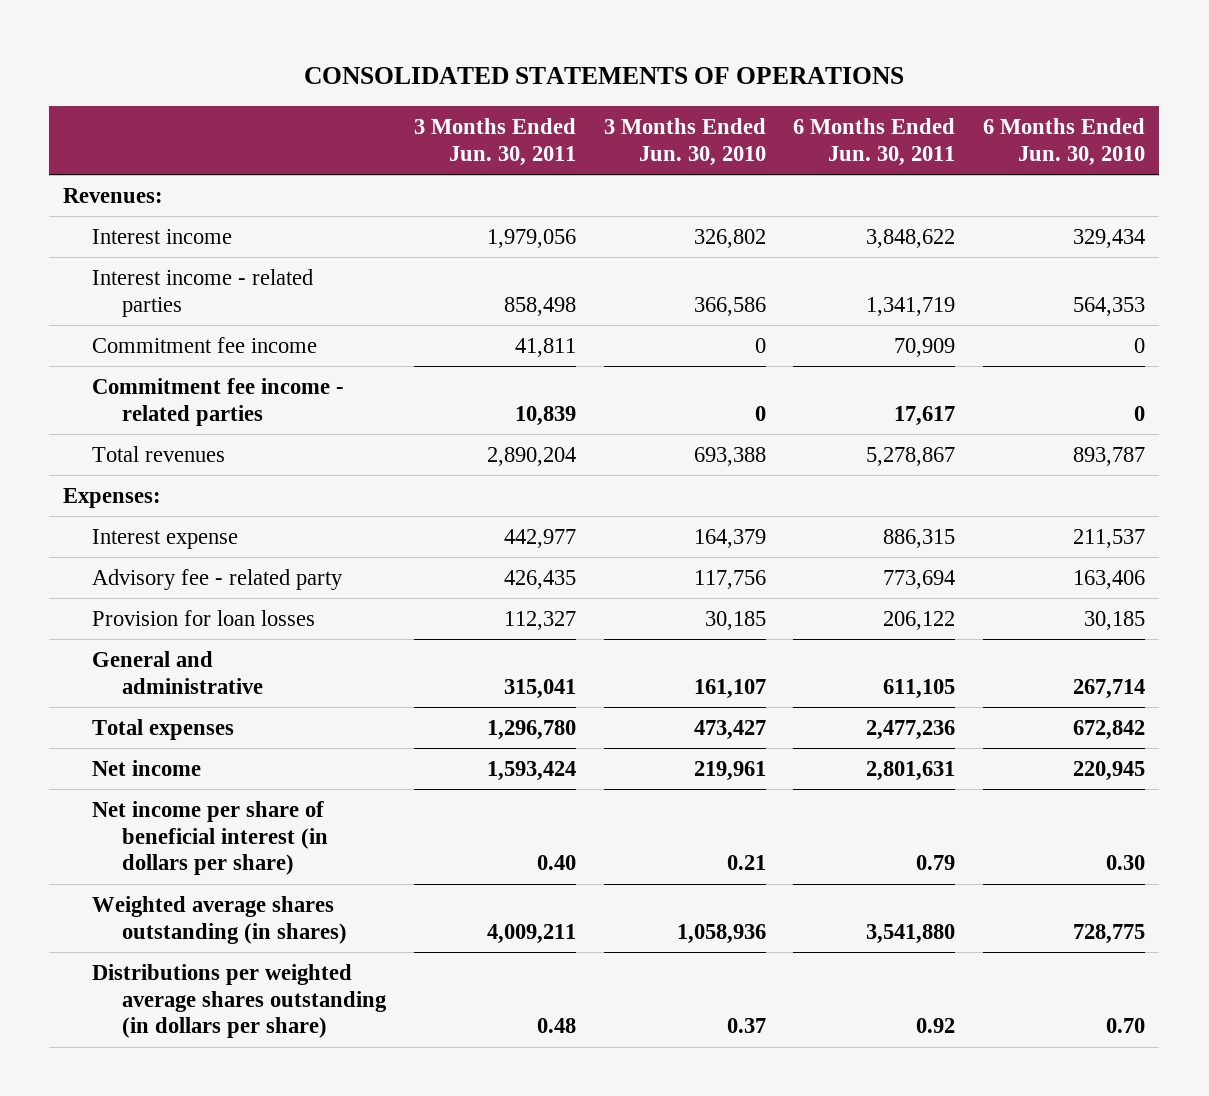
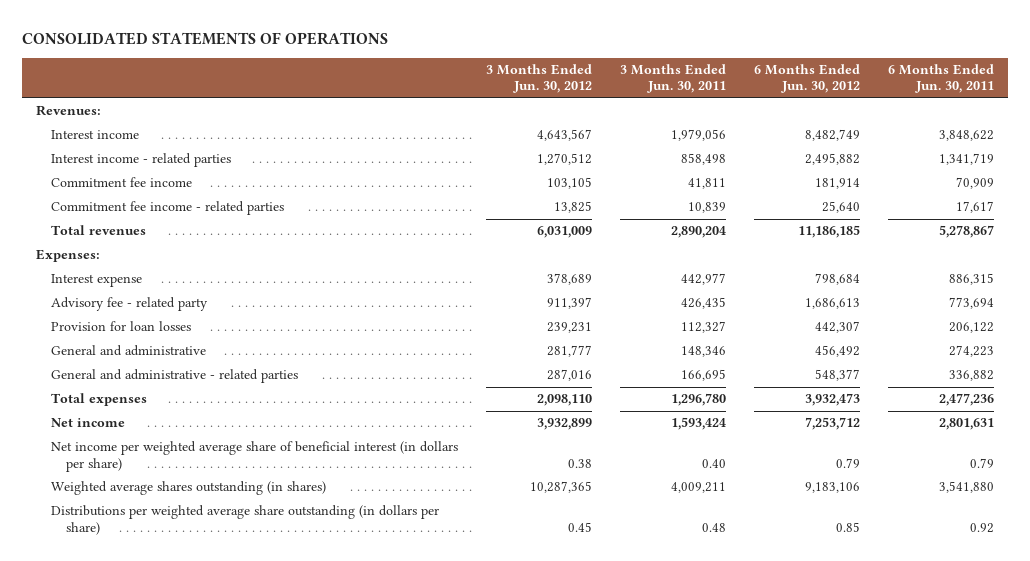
[603,117,766,166] 3 Months Ended Jun. 30, 2010 -> none
[983,117,1146,166] 6 Months Ended Jun. 30, 2010 -> none
none -> [486,64,593,94] 3 Months Ended Jun. 30, 2012
none -> [753,64,860,94] 6 Months Ended Jun. 30, 2012
[503,678,576,699] 315,041 -> [681,346,727,358] 148,346
[883,678,956,699] 611,105 -> [948,345,994,358] 274,223
none -> [51,369,299,384] General and administrative - related parties
[92,800,328,876] Net income per share of beneficial interest (in dollars per share) -> [51,441,459,472] Net income per weighted average share of beneficial interest (in dollars per share)
[92,963,387,1039] Distributions per weighted average shares outstanding (in dollars per share) -> [51,505,440,535] Distributions per weighted average share outstanding (in dollars per share)

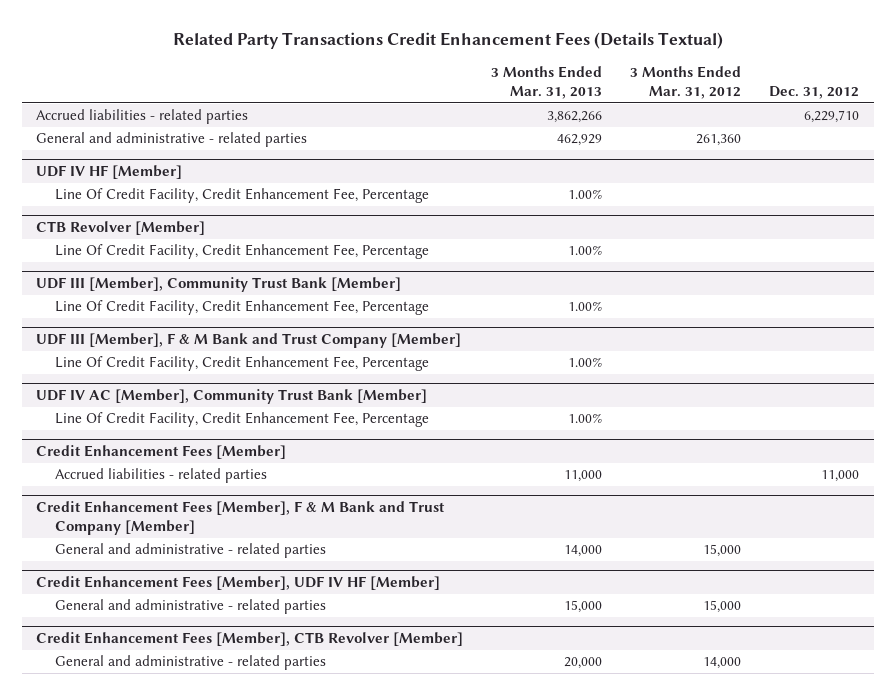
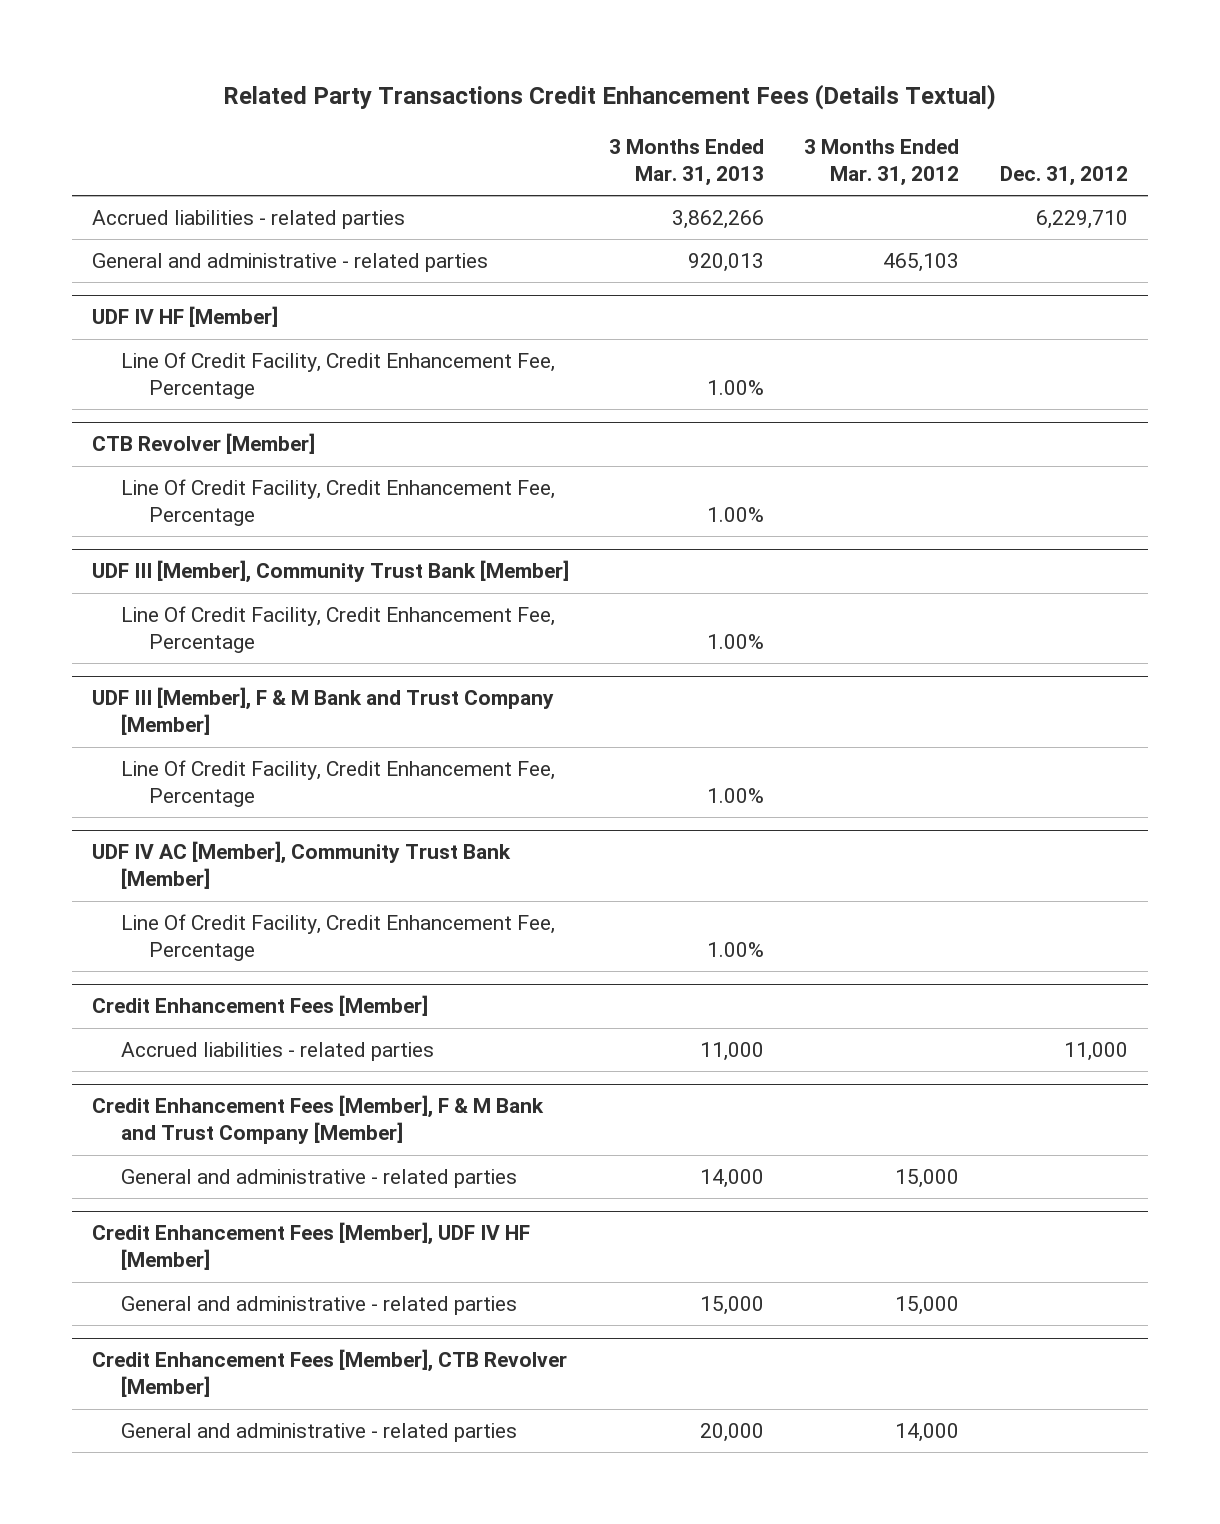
[556,134,602,147] 462,929 -> [688,252,765,272] 920,013
[696,134,742,147] 261,360 -> [883,252,960,272] 465,103

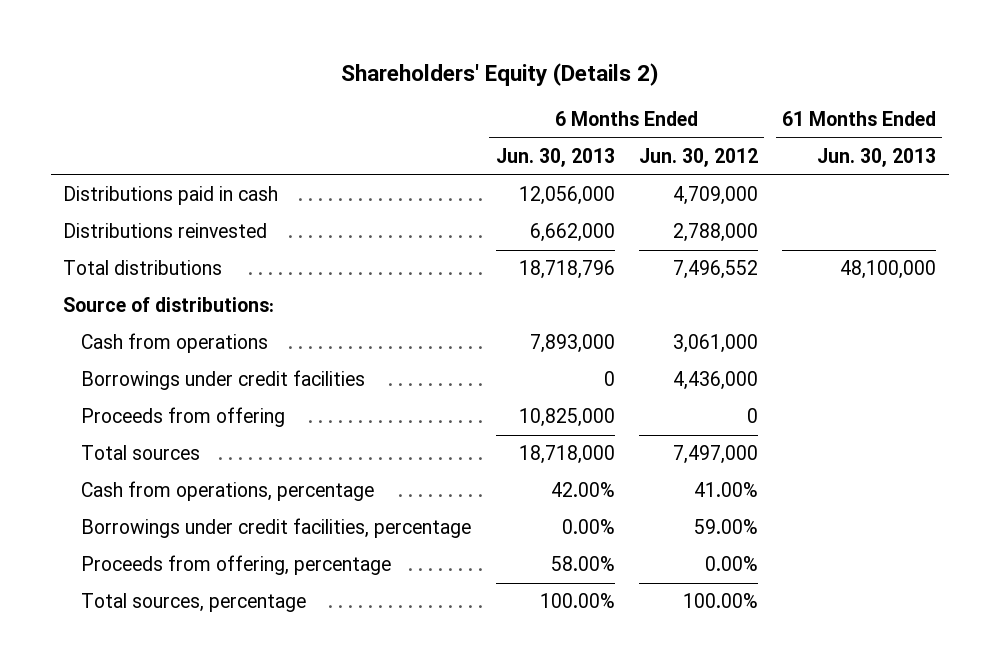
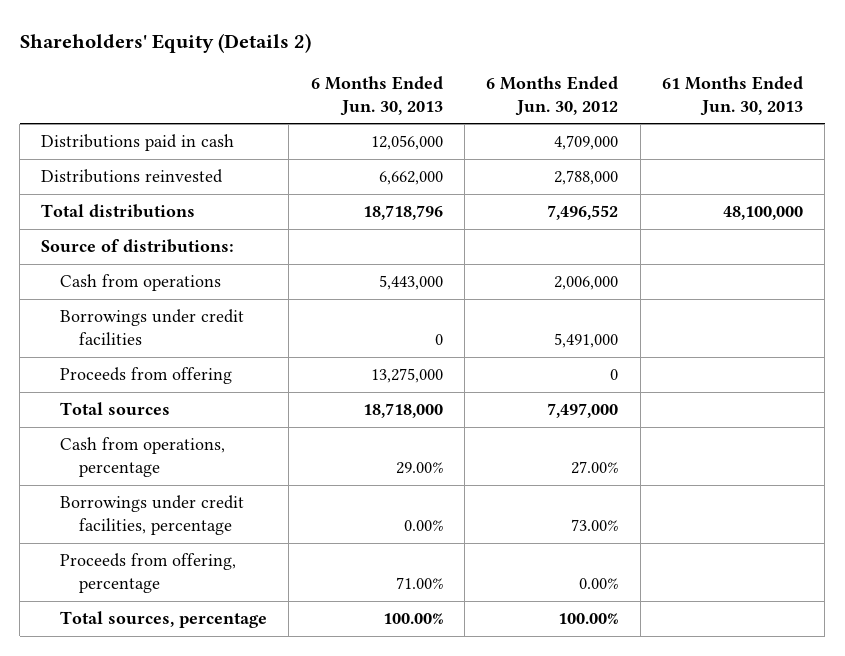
[529,334,615,354] 7,893,000 -> [378,275,443,291] 5,443,000
[672,334,758,354] 3,061,000 -> [554,276,619,291] 2,006,000
[672,371,758,391] 4,436,000 -> [554,333,619,349] 5,491,000
[518,408,615,428] 10,825,000 -> [370,368,443,384] 13,275,000
[550,482,615,498] 42.00% -> [395,462,443,475] 29.00%
[693,482,758,498] 41.00% -> [571,461,619,475] 27.00%
[693,519,758,535] 59.00% -> [571,519,619,532] 73.00%
[550,556,615,572] 58.00% -> [395,577,443,590] 71.00%

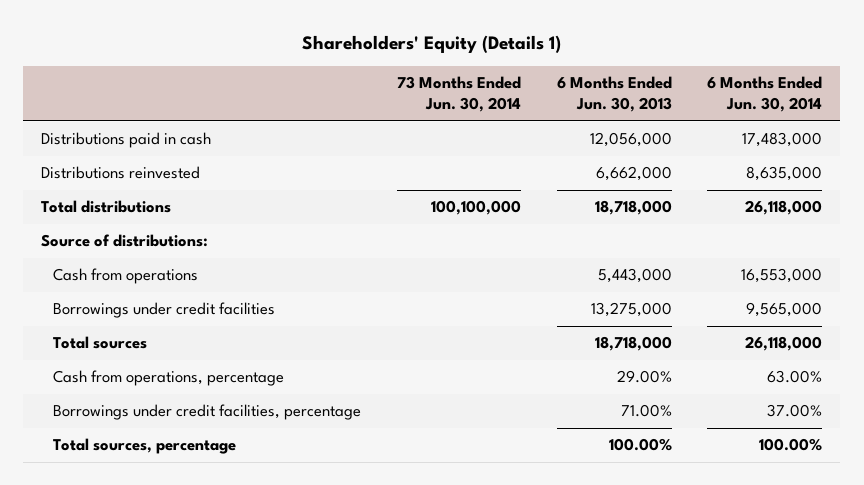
[19,32,311,53] Shareholders' Equity (Details 2) -> [301,35,561,54] Shareholders' Equity (Details 1)
[486,75,619,116] 6 Months Ended Jun. 30, 2012 -> none
[662,75,804,116] 61 Months Ended Jun. 30, 2013 -> none
none -> [397,76,522,113] 73 Months Ended Jun. 30, 2014
none -> [707,76,823,113] 6 Months Ended Jun. 30, 2014
[362,205,443,221] 18,718,796 -> [594,200,672,216] 18,718,000
[59,367,232,385] Proceeds from offering -> none
[434,334,443,346] 0 -> [590,302,672,318] 13,275,000
[59,553,236,594] Proceeds from offering, percentage -> none
[403,520,443,532] 0.00% -> [620,404,672,418] 71.00%

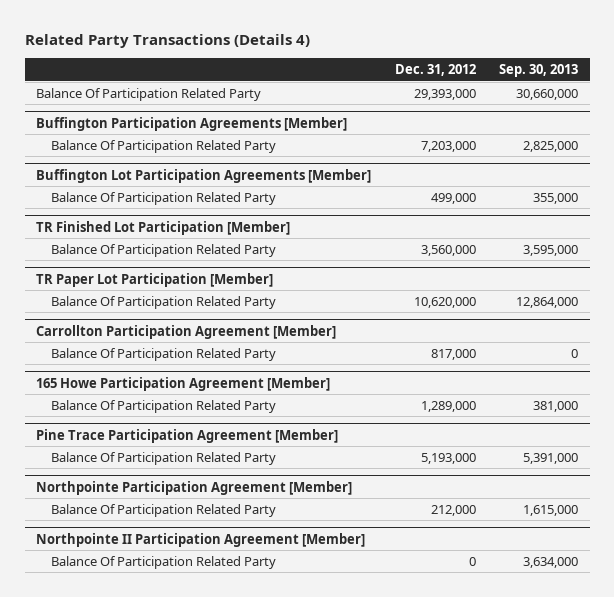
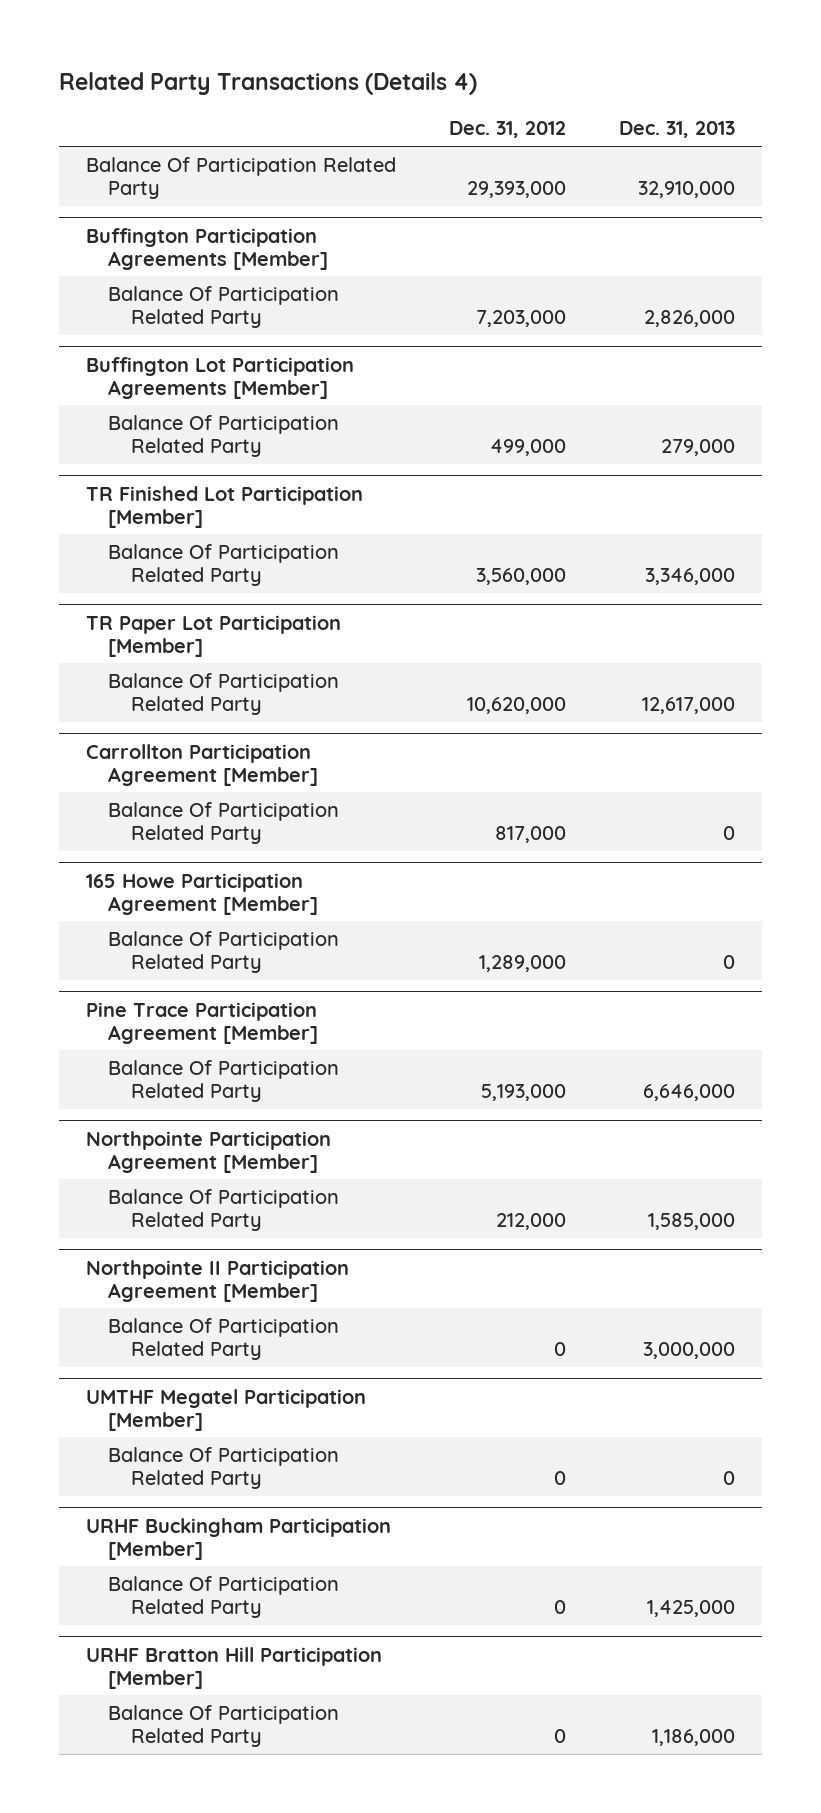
[499,64,579,78] Sep. 30, 2013 -> none
none -> [619,121,736,139] Dec. 31, 2013
none -> [85,1388,366,1431] UMTHF Megatel Participation [Member]
none -> [108,1446,340,1490] Balance Of Participation Related Party
none -> [85,1517,391,1560] URHF Buckingham Participation [Member]
none -> [108,1575,340,1619] Balance Of Participation Related Party
none -> [85,1646,382,1689] URHF Bratton Hill Participation [Member]
none -> [108,1704,340,1748] Balance Of Participation Related Party

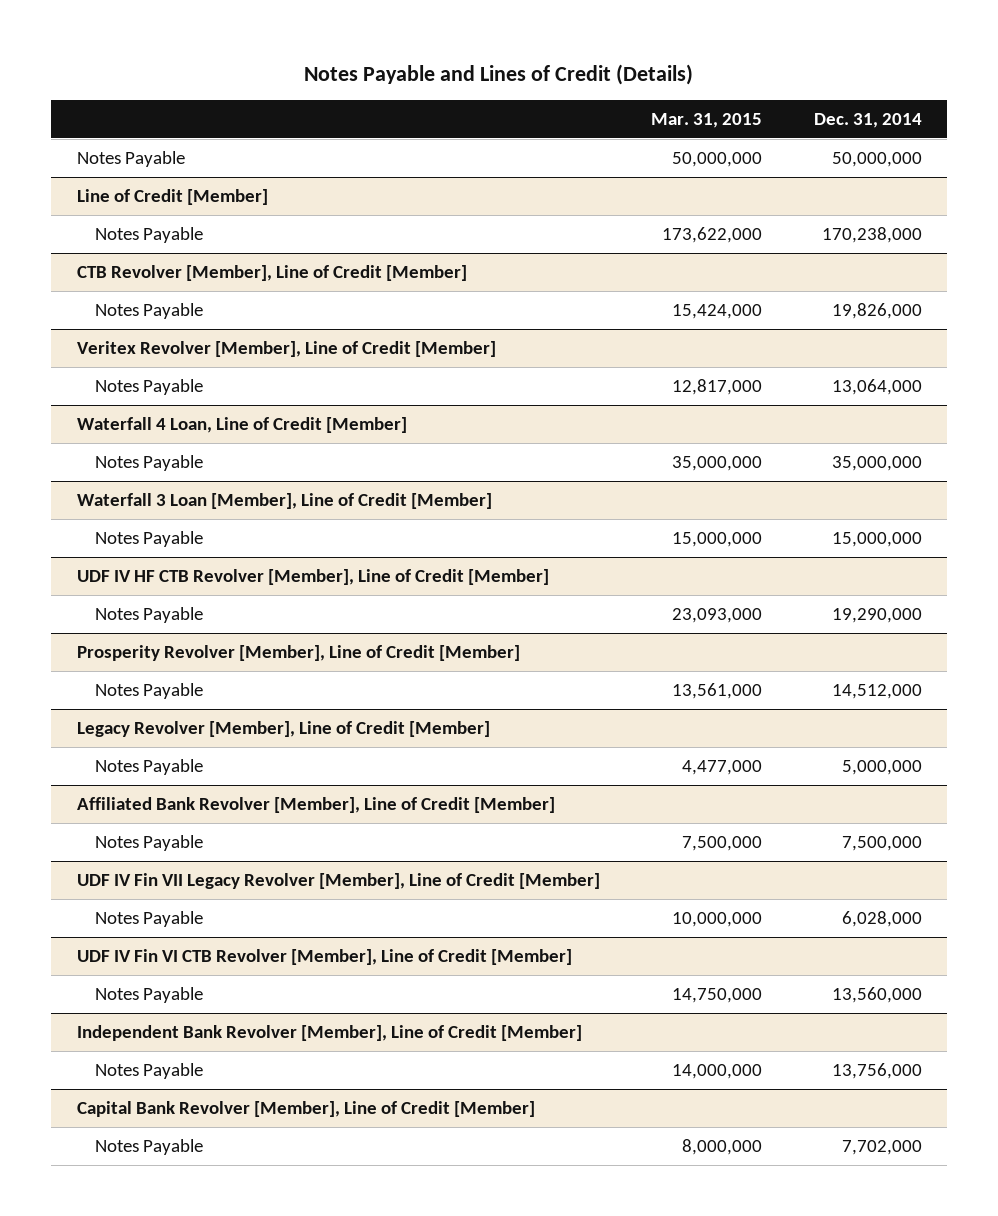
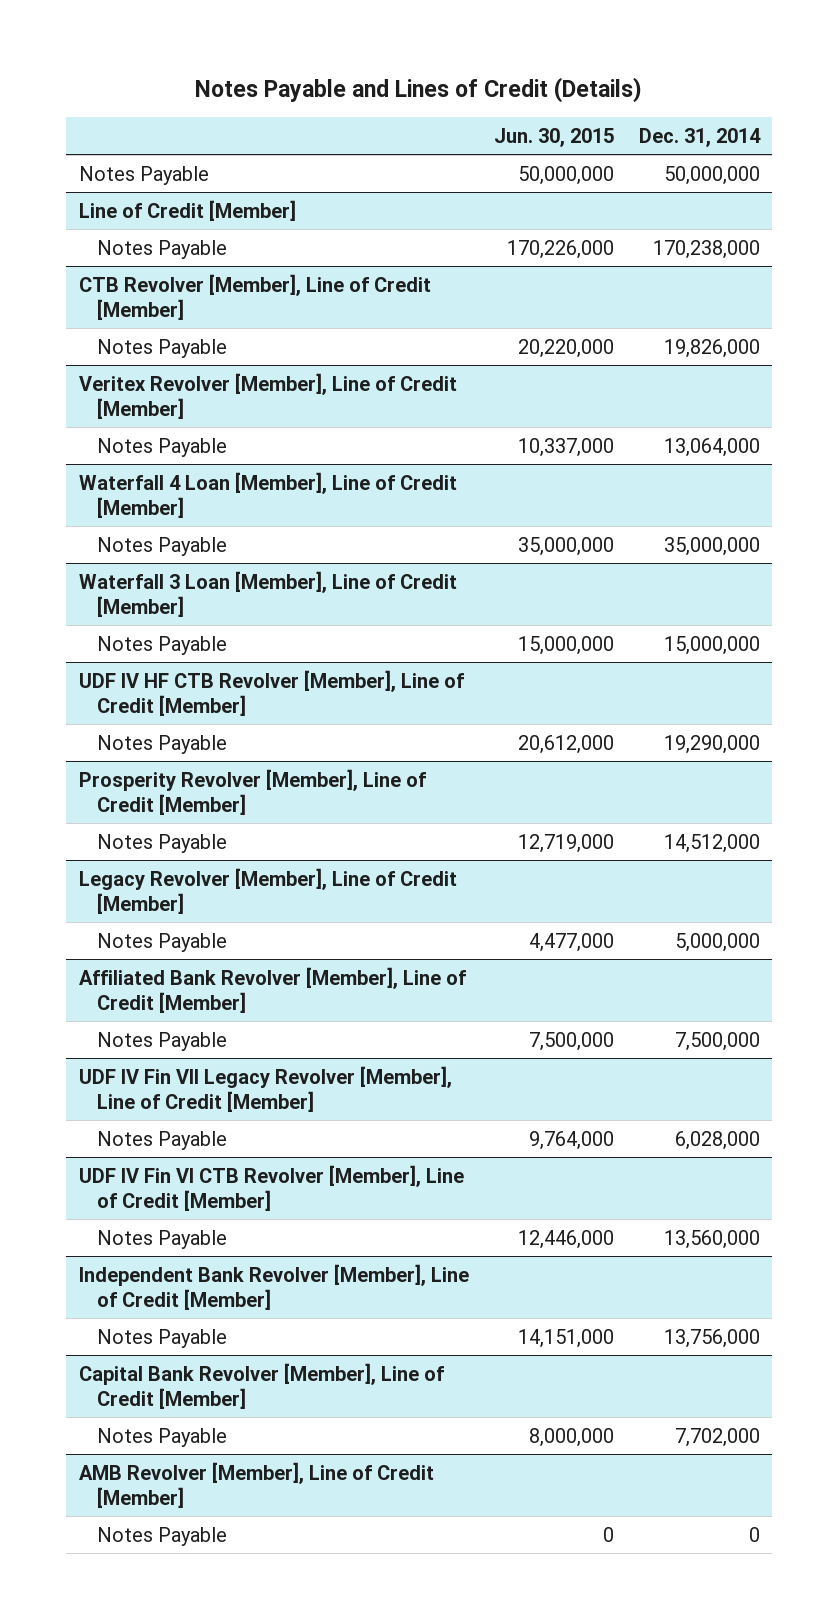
[651,112,763,128] Mar. 31, 2015 -> none
none -> [493,127,614,147] Jun. 30, 2015
[76,417,407,434] Waterfall 4 Loan, Line of Credit [Member] -> [78,471,457,519] Waterfall 4 Loan [Member], Line of Credit [Member]
none -> [78,1461,434,1509] AMB Revolver [Member], Line of Credit [Member]
none -> [97,1526,228,1546] Notes Payable

